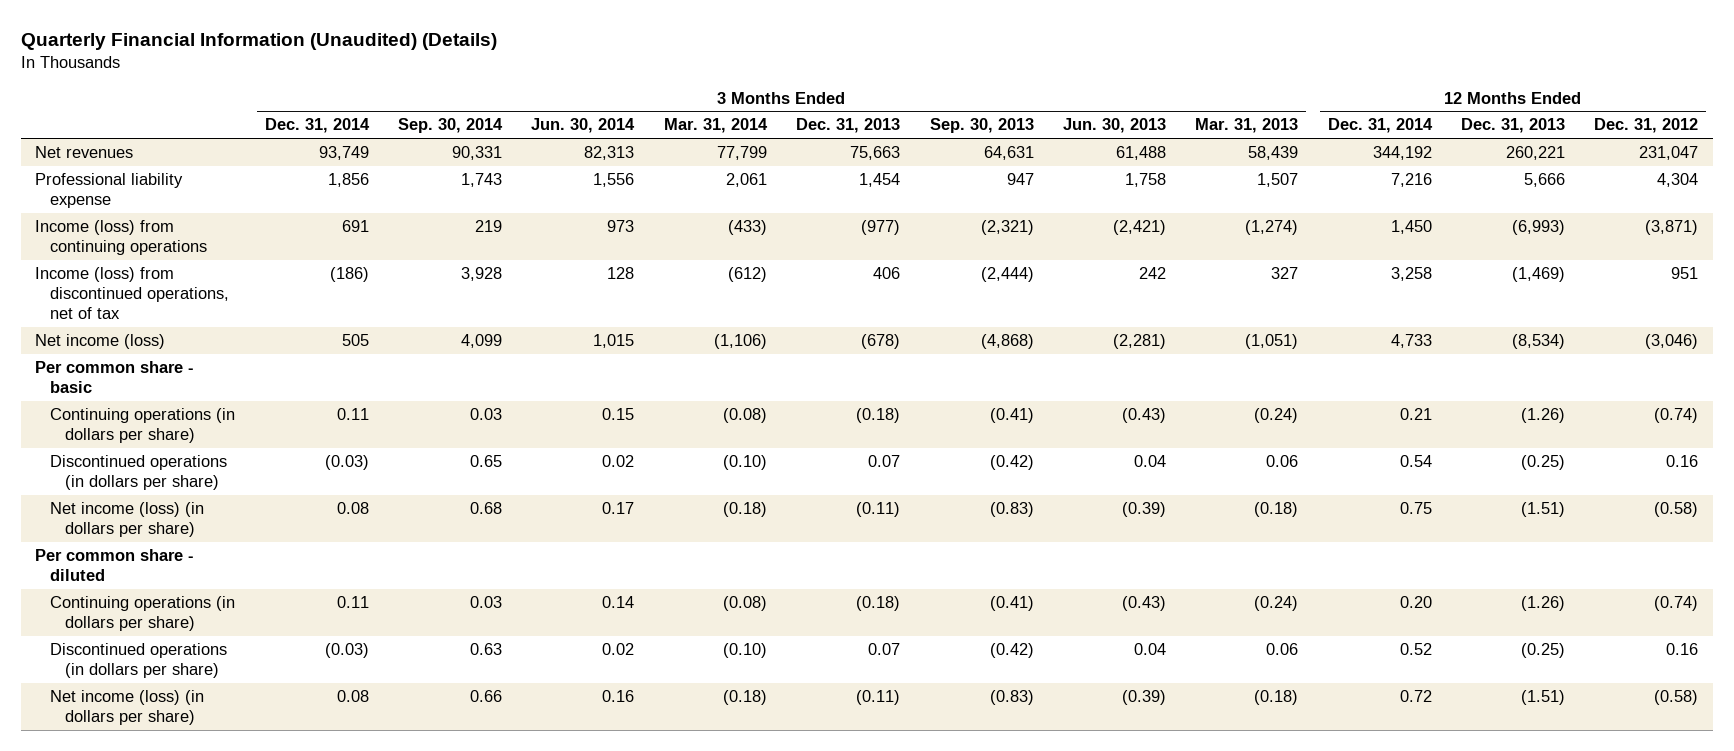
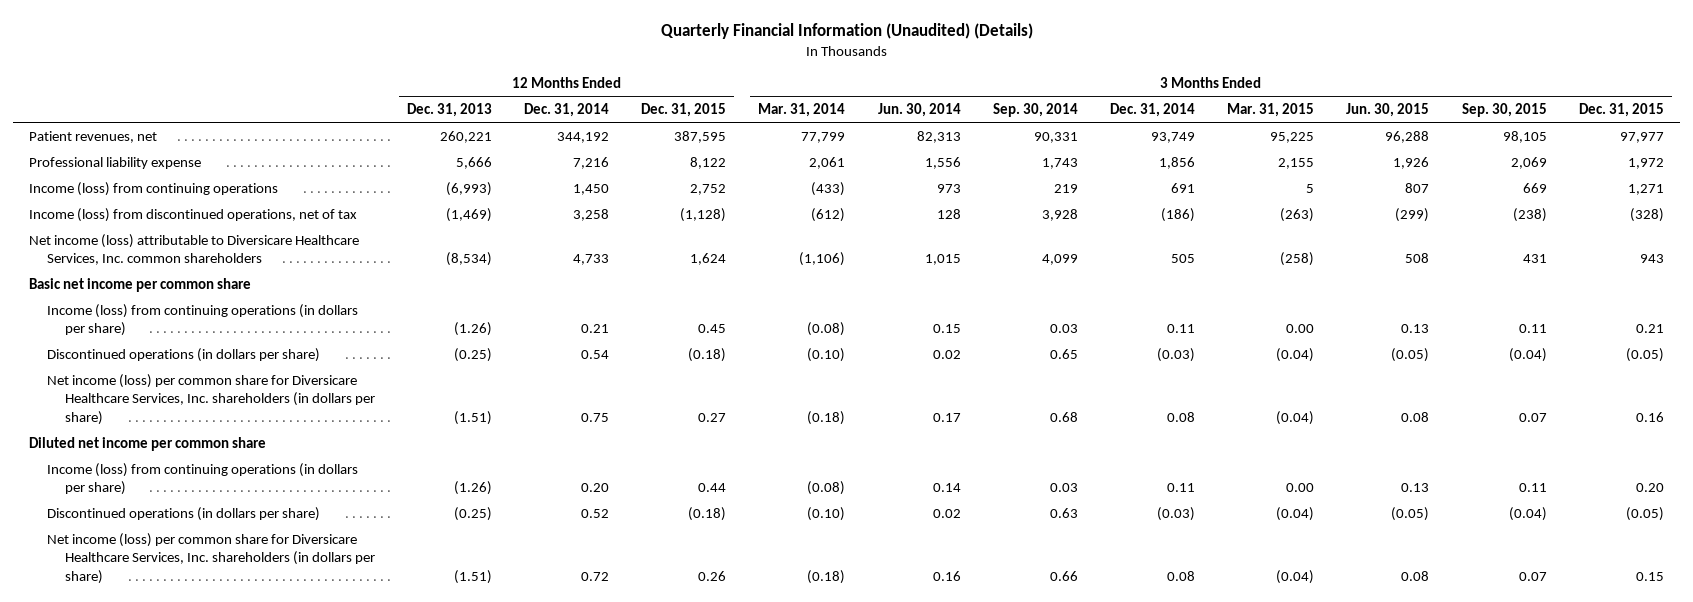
[796,118,901,134] Dec. 31, 2013 -> none
[929,118,1034,134] Sep. 30, 2013 -> none
[1062,118,1166,134] Jun. 30, 2013 -> none
[1195,118,1299,134] Mar. 31, 2013 -> none
[1594,118,1699,134] Dec. 31, 2012 -> none
none -> [641,102,727,117] Dec. 31, 2015
none -> [1227,102,1315,117] Mar. 31, 2015
none -> [1346,102,1430,117] Jun. 30, 2015
none -> [1461,102,1547,117] Sep. 30, 2015
none -> [1578,102,1664,117] Dec. 31, 2015
[35,145,134,158] Net revenues -> [29,130,158,143] Patient revenues, net
[35,333,166,349] Net income (loss) -> [29,233,360,266] Net income (loss) attributable to Diversicare Healthcare Services, Inc. common shareholders
[35,360,195,394] Per common share - basic -> [29,277,252,292] Basic net income per common share
[50,407,236,444] Continuing operations (in dollars per share) -> [46,303,358,337] Income (loss) from continuing operations (in dollars per share)
[50,501,205,538] Net income (loss) (in dollars per share) -> [46,373,375,425] Net income (loss) per common share for Diversicare Healthcare Services, Inc. shareholders (in dollars per share)
[35,548,195,582] Per common share - diluted -> [29,436,267,451] Diluted net income per common share
[50,595,236,632] Continuing operations (in dollars per share) -> [46,462,358,496] Income (loss) from continuing operations (in dollars per share)
[50,689,205,726] Net income (loss) (in dollars per share) -> [46,532,375,584] Net income (loss) per common share for Diversicare Healthcare Services, Inc. shareholders (in dollars per share)

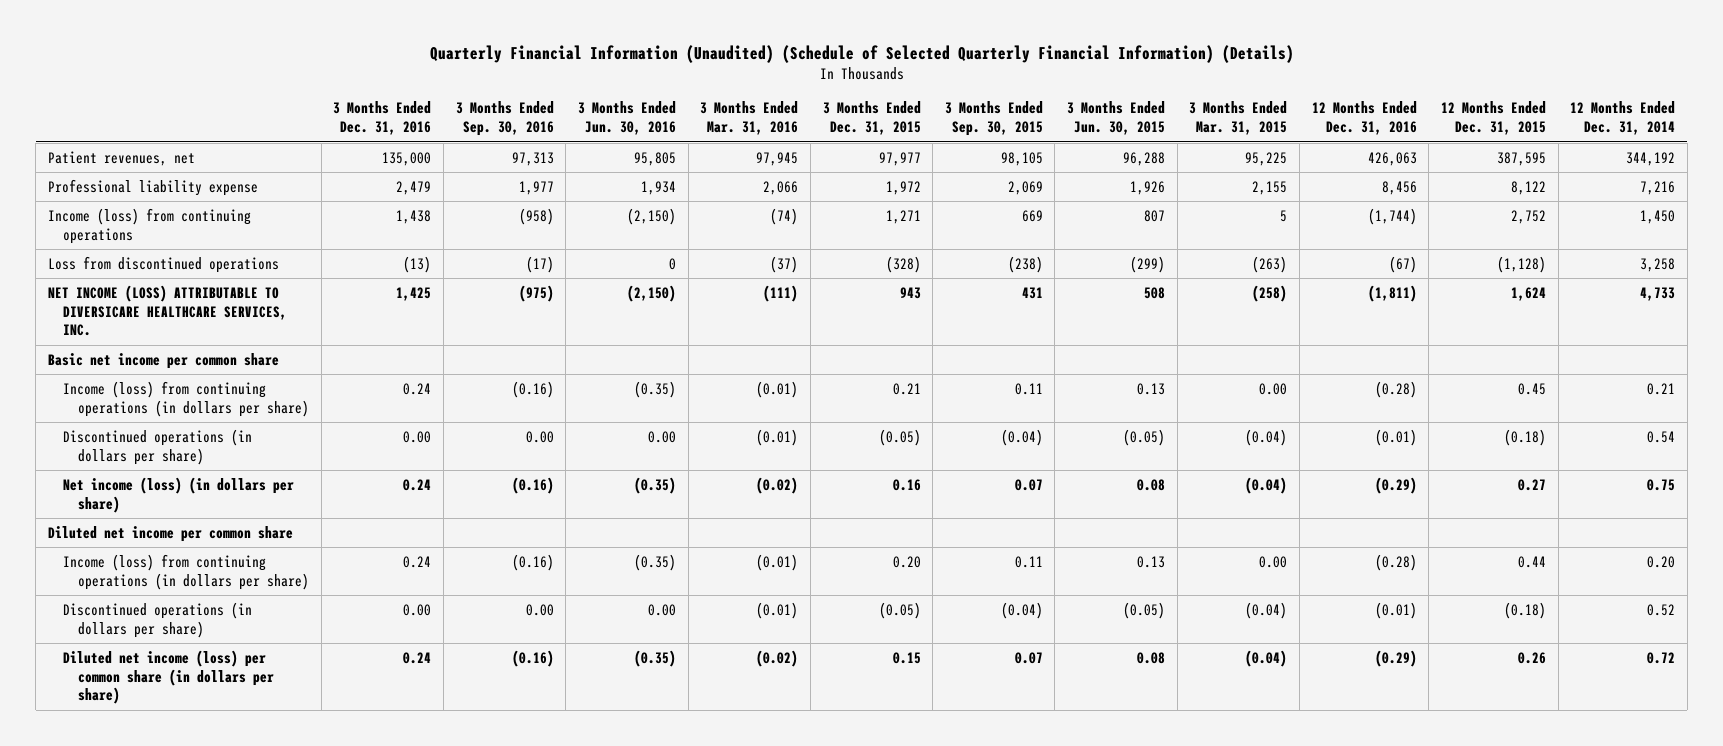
[660,22,1033,39] Quarterly Financial Information (Unaudited) (Details) -> [429,44,1294,63] Quarterly Financial Information (Unaudited) (Schedule of Selected Quarterly Financial Information) (Details)
[406,102,492,117] Dec. 31, 2013 -> none
[758,102,846,117] Mar. 31, 2014 -> none
[877,102,961,117] Jun. 30, 2014 -> none
[992,102,1078,117] Sep. 30, 2014 -> none
[1110,102,1196,117] Dec. 31, 2014 -> none
none -> [333,101,432,136] 3 Months Ended Dec. 31, 2016
none -> [455,101,554,137] 3 Months Ended Sep. 30, 2016
none -> [577,101,676,136] 3 Months Ended Jun. 30, 2016
none -> [700,101,799,136] 3 Months Ended Mar. 31, 2016
none -> [1311,101,1417,136] 12 Months Ended Dec. 31, 2016
[29,207,358,222] Income (loss) from discontinued operations, net of tax -> [47,255,279,273] Loss from discontinued operations
[29,233,360,266] Net income (loss) attributable to Diversicare Healthcare Services, Inc. common shareholders -> [47,284,287,337] NET INCOME (LOSS) ATTRIBUTABLE TO DIVERSICARE HEALTHCARE SERVICES, INC.
[46,373,375,425] Net income (loss) per common share for Diversicare Healthcare Services, Inc. shareholders (in dollars per share) -> [62,476,294,513] Net income (loss) (in dollars per share)
[46,532,375,584] Net income (loss) per common share for Diversicare Healthcare Services, Inc. shareholders (in dollars per share) -> [62,649,275,705] Diluted net income (loss) per common share (in dollars per share)

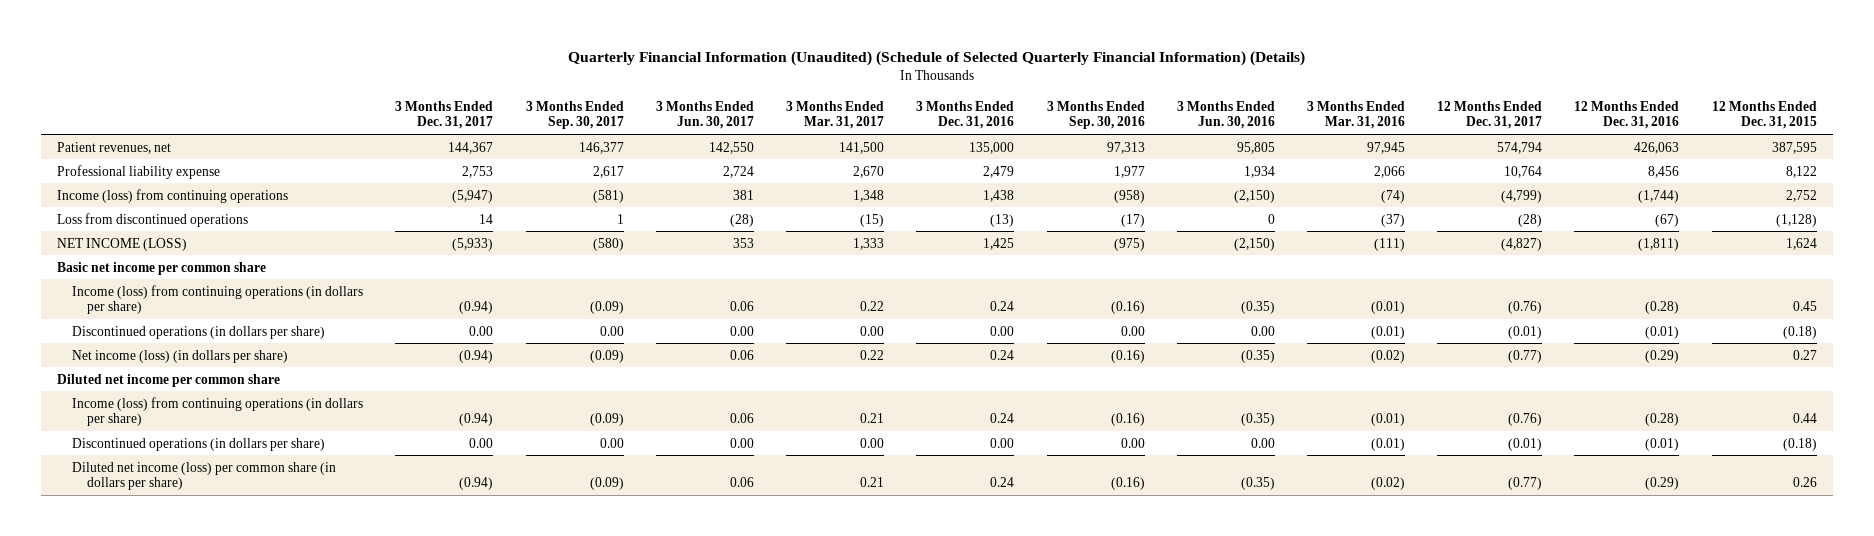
[822,101,921,136] 3 Months Ended Dec. 31, 2015 -> none
[944,101,1043,137] 3 Months Ended Sep. 30, 2015 -> none
[1067,101,1166,136] 3 Months Ended Jun. 30, 2015 -> none
[1189,101,1288,136] 3 Months Ended Mar. 31, 2015 -> none
[1570,101,1676,136] 12 Months Ended Dec. 31, 2014 -> none
none -> [395,100,494,130] 3 Months Ended Dec. 31, 2017
none -> [525,100,624,130] 3 Months Ended Sep. 30, 2017
none -> [655,100,754,130] 3 Months Ended Jun. 30, 2017
none -> [786,100,885,130] 3 Months Ended Mar. 31, 2017
none -> [1437,100,1543,130] 12 Months Ended Dec. 31, 2017
[47,284,287,337] NET INCOME (LOSS) ATTRIBUTABLE TO DIVERSICARE HEALTHCARE SERVICES, INC. -> [57,237,188,251] NET INCOME (LOSS)

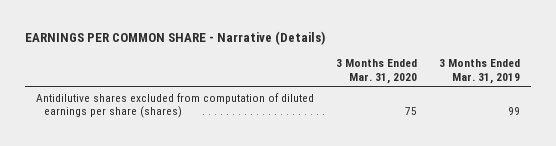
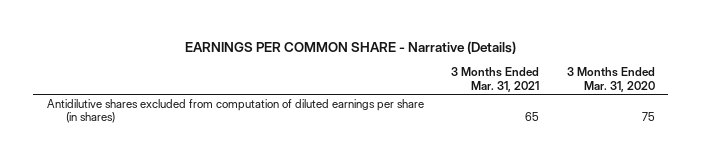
[439,59,521,85] 3 Months Ended Mar. 31, 2019 -> none
none -> [451,67,540,92] 3 Months Ended Mar. 31, 2021
[35,92,314,119] Antidilutive shares excluded from computation of diluted earnings per share (shares) -> [47,98,425,124] Antidilutive shares excluded from computation of diluted earnings per share (in shares)

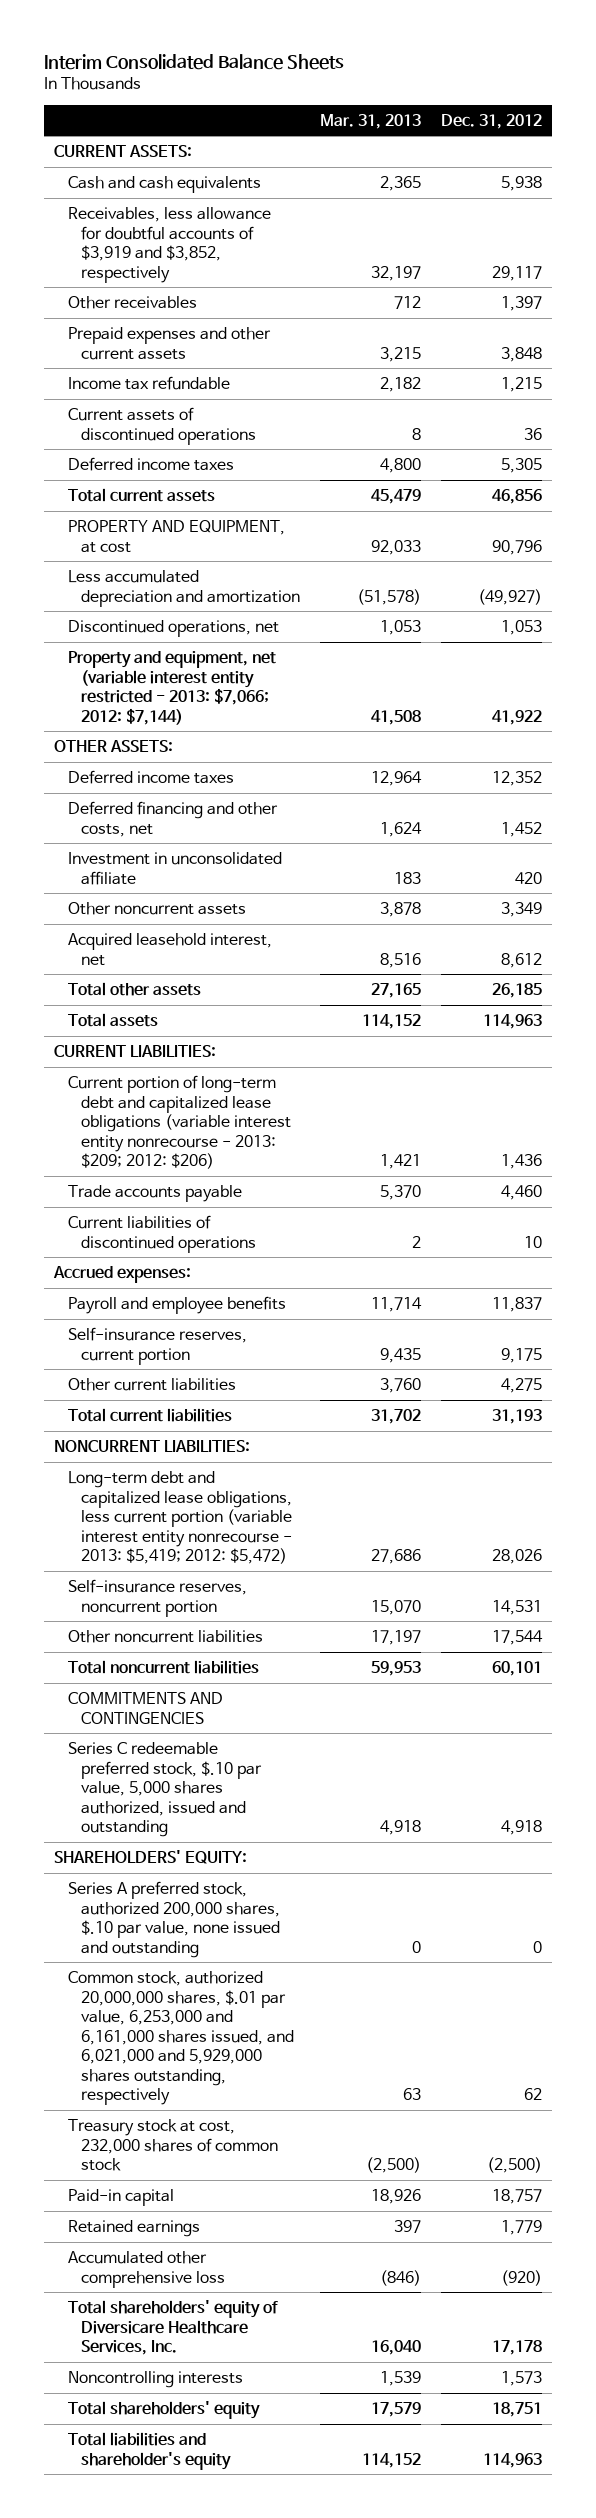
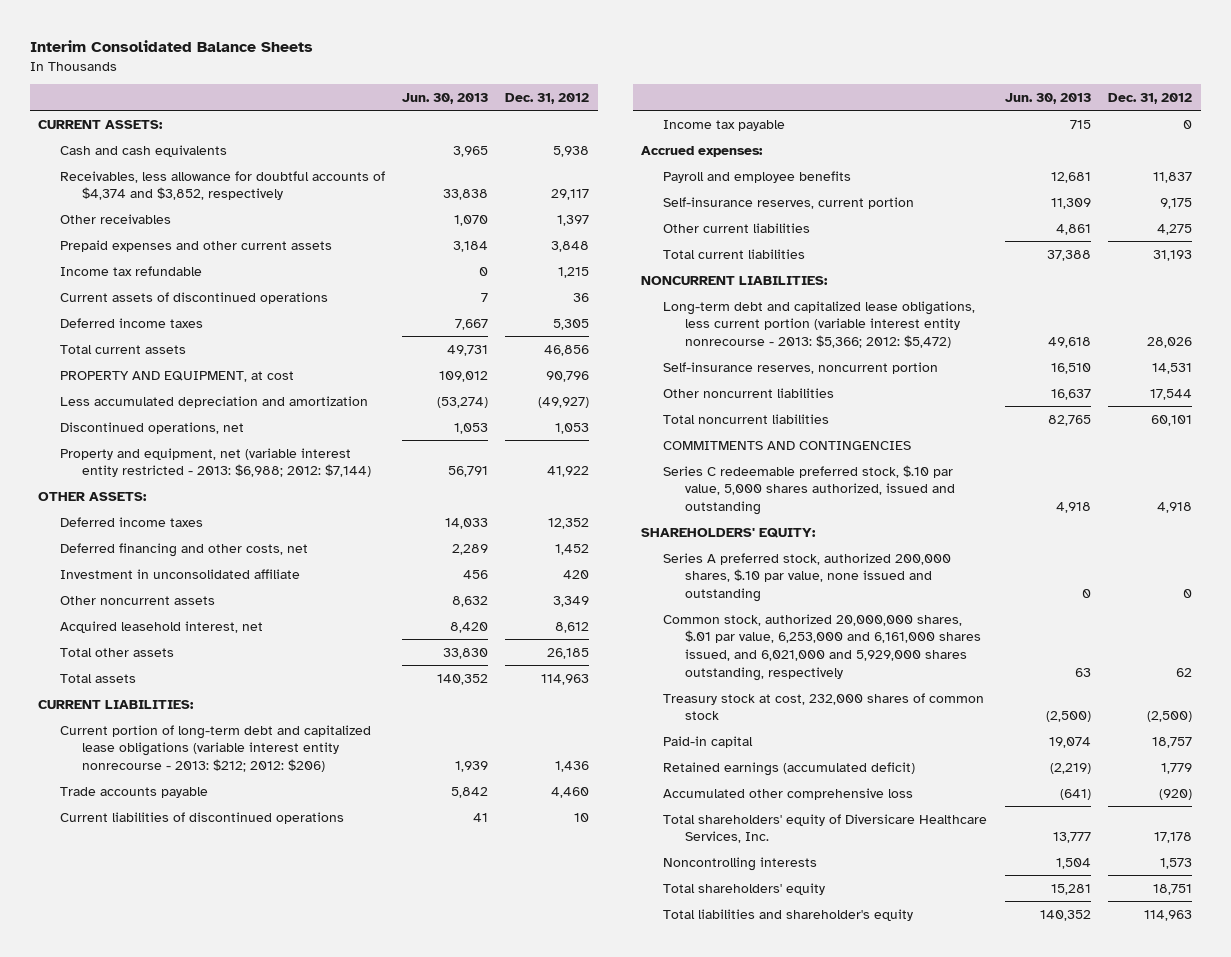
[320,113,422,129] Mar. 31, 2013 -> none
none -> [402,93,489,105] Jun. 30, 2013
[67,206,271,283] Receivables, less allowance for doubtful accounts of $3,919 and $3,852, respectively -> [60,170,386,201] Receivables, less allowance for doubtful accounts of $4,374 and $3,852, respectively
[67,650,276,725] Property and equipment, net (variable interest entity restricted - 2013: $7,066; 2012: $7,144) -> [60,447,372,478] Property and equipment, net (variable interest entity restricted - 2013: $6,988; 2012: $7,144)
[67,1074,291,1170] Current portion of long-term debt and capitalized lease obligations (variable interest entity nonrecourse - 2013: $209; 2012: $206) -> [60,724,372,773] Current portion of long-term debt and capitalized lease obligations (variable interest entity nonrecourse - 2013: $212; 2012: $206)
none -> [663,119,786,131] Income tax payable
[67,1470,292,1565] Long-term debt and capitalized lease obligations, less current portion (variable interest entity nonrecourse - 2013: $5,419; 2012: $5,472) -> [663,300,976,349] Long-term debt and capitalized lease obligations, less current portion (variable interest entity nonrecourse - 2013: $5,366; 2012: $5,472)
[67,2219,200,2237] Retained earnings -> [663,761,916,776] Retained earnings (accumulated deficit)

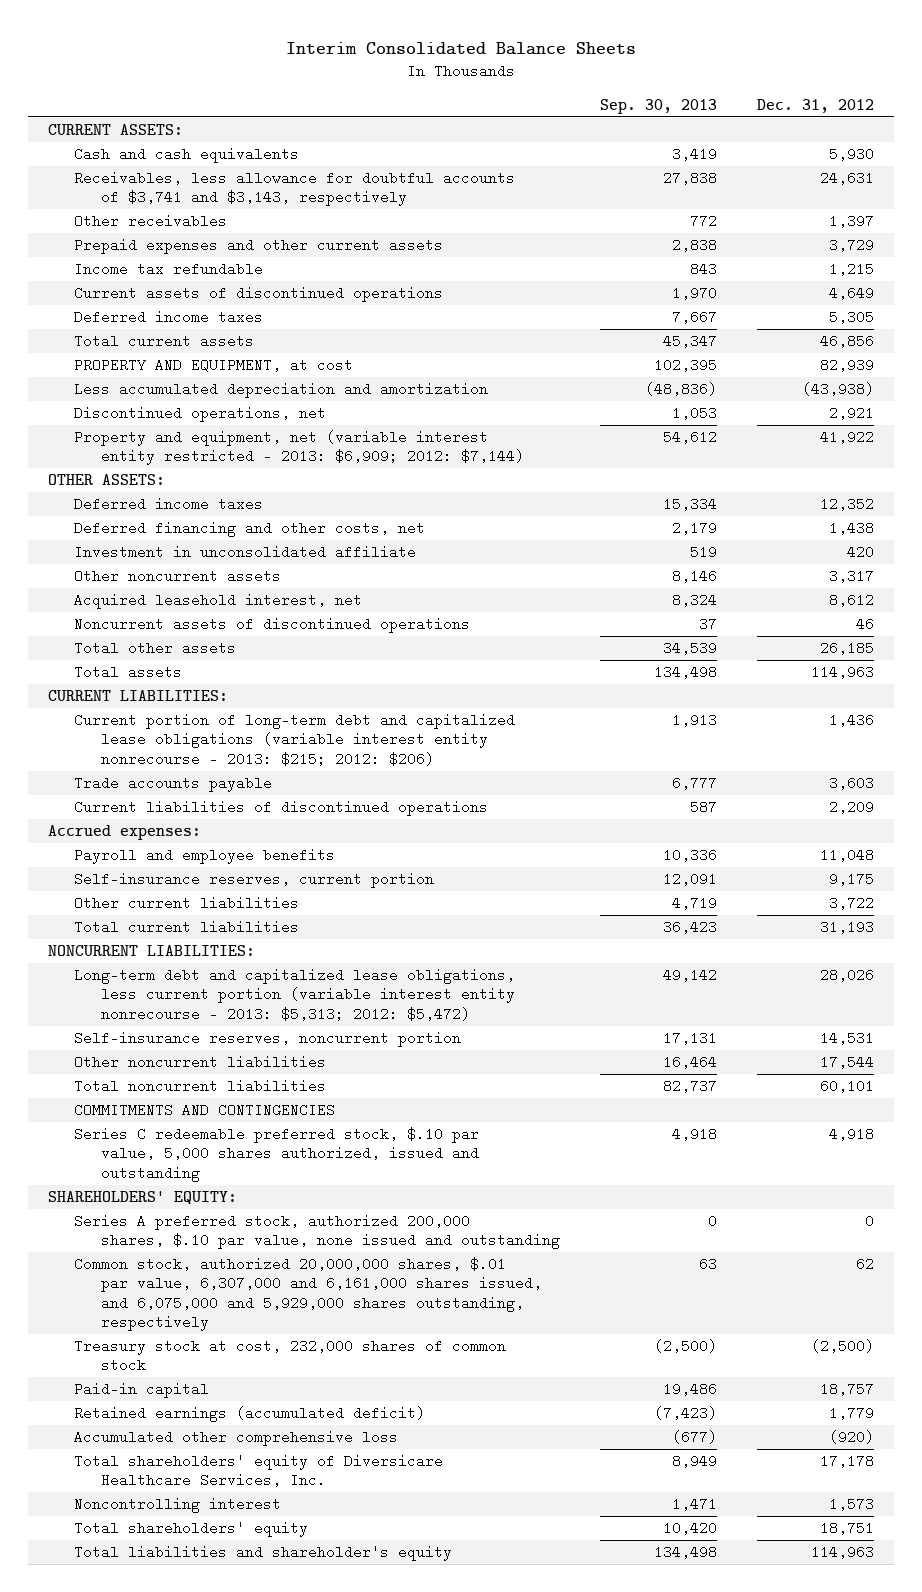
[402,93,489,105] Jun. 30, 2013 -> none
none -> [599,98,717,114] Sep. 30, 2013
[553,145,590,157] 5,938 -> [828,147,874,162] 5,930
[60,170,386,201] Receivables, less allowance for doubtful accounts of $4,374 and $3,852, respectively -> [74,171,516,207] Receivables, less allowance for doubtful accounts of $3,741 and $3,143, respectively
[551,189,590,201] 29,117 -> [819,171,874,186] 24,631
[551,240,590,252] 3,848 -> [828,238,874,253] 3,729
[573,292,590,302] 36 -> [828,286,874,301] 4,649
[546,370,590,382] 90,796 -> [819,358,874,373] 82,939
[538,396,590,408] (49,927) -> [801,382,874,397] (43,938)
[555,422,590,434] 1,053 -> [828,406,874,421] 2,921
[60,447,372,478] Property and equipment, net (variable interest entity restricted - 2013: $6,988; 2012: $7,144) -> [74,430,524,466] Property and equipment, net (variable interest entity restricted - 2013: $6,909; 2012: $7,144)
[555,543,590,555] 1,452 -> [828,521,874,536] 1,438
[553,595,590,607] 3,349 -> [828,569,874,584] 3,317
none -> [74,617,471,634] Noncurrent assets of discontinued operations
[663,119,786,131] Income tax payable -> none
[60,724,372,773] Current portion of long-term debt and capitalized lease obligations (variable interest entity nonrecourse - 2013: $212; 2012: $206) -> [74,713,516,766] Current portion of long-term debt and capitalized lease obligations (variable interest entity nonrecourse - 2013: $215; 2012: $206)
[551,786,590,798] 4,460 -> [828,776,874,791] 3,603
[574,812,590,822] 10 -> [828,800,874,815] 2,209
[1153,171,1193,183] 11,837 -> [819,848,874,863] 11,048
[1157,223,1193,235] 4,275 -> [828,896,874,911] 3,722
[663,300,976,349] Long-term debt and capitalized lease obligations, less current portion (variable interest entity nonrecourse - 2013: $5,366; 2012: $5,472) -> [74,968,516,1021] Long-term debt and capitalized lease obligations, less current portion (variable interest entity nonrecourse - 2013: $5,313; 2012: $5,472)
[663,613,982,681] Common stock, authorized 20,000,000 shares, $.01 par value, 6,253,000 and 6,161,000 shares issued, and 6,021,000 and 5,929,000 shares outstanding, respectively -> [74,1257,542,1331] Common stock, authorized 20,000,000 shares, $.01 par value, 6,307,000 and 6,161,000 shares issued, and 6,075,000 and 5,929,000 shares outstanding, respectively
[663,856,818,871] Noncontrolling interests -> [74,1497,282,1514] Noncontrolling interest

